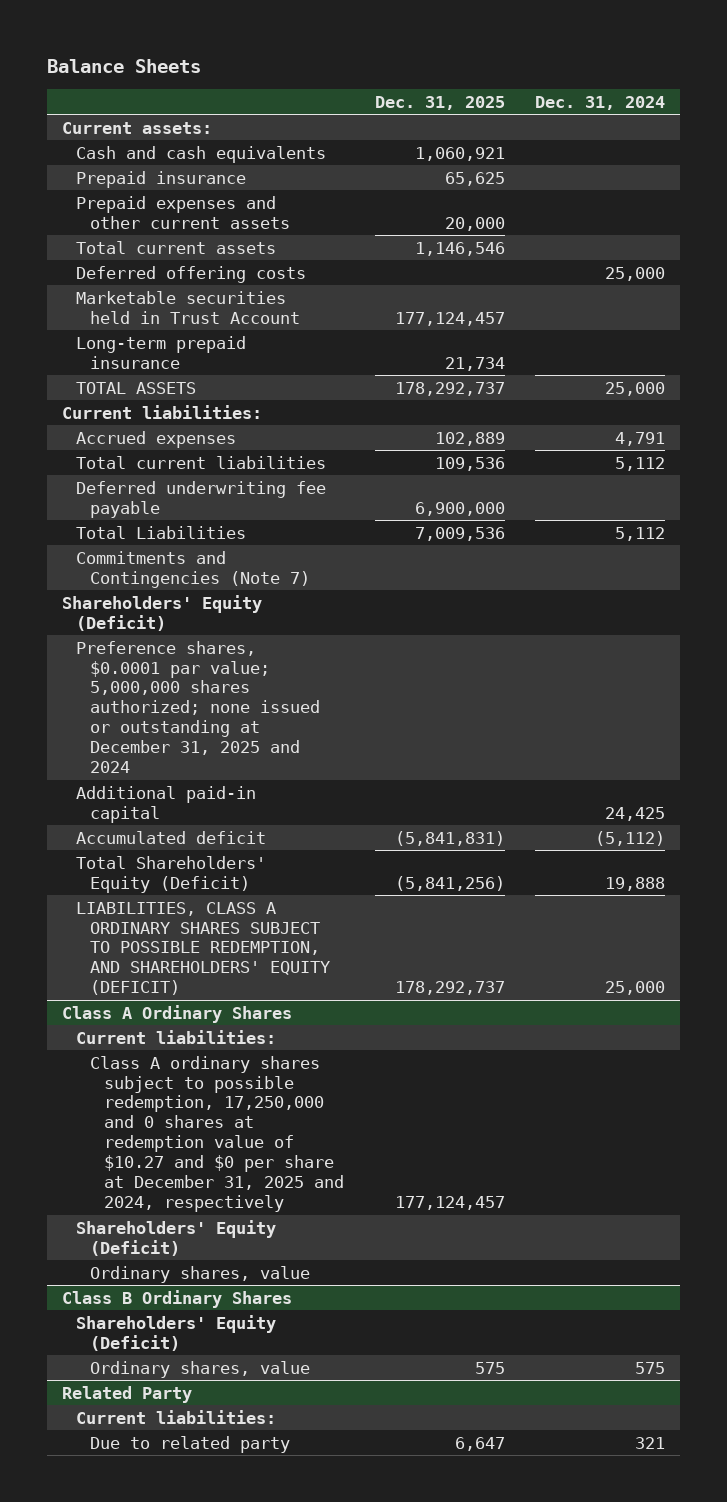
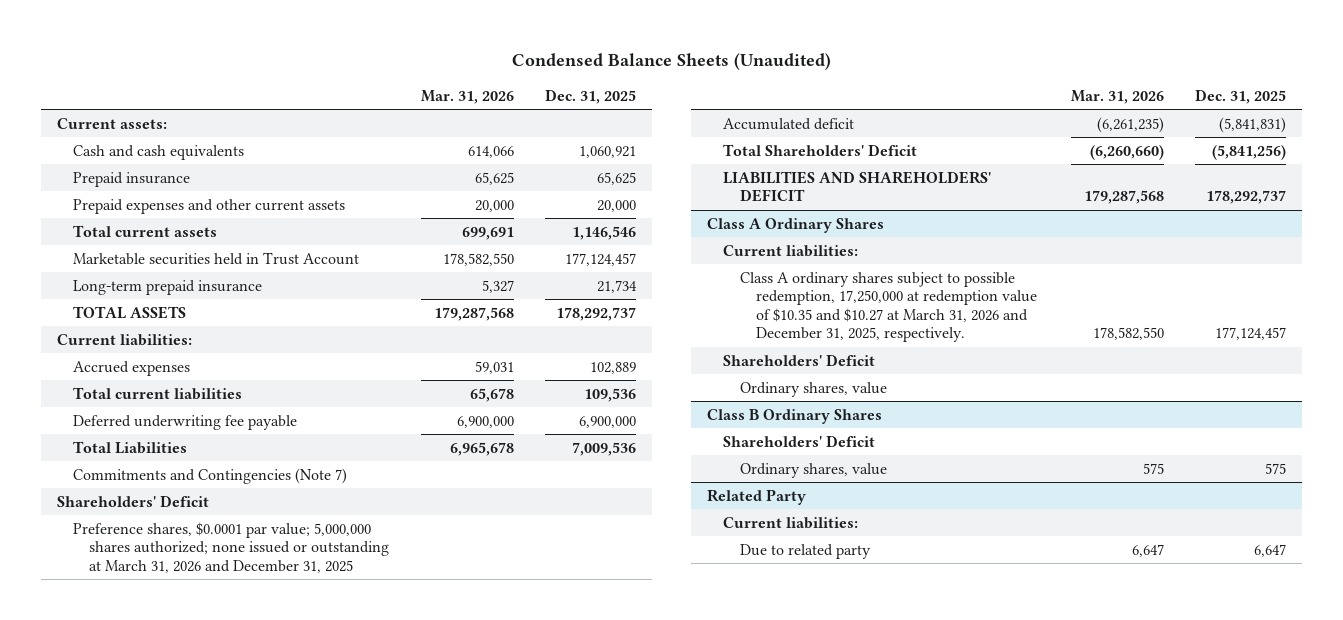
[46,58,201,73] Balance Sheets -> [511,52,831,70] Condensed Balance Sheets (Unaudited)
[535,95,666,110] Dec. 31, 2024 -> none
none -> [420,89,514,104] Mar. 31, 2026
[76,265,307,283] Deferred offering costs -> none
[76,785,257,823] Additional paid-in capital -> none
[61,594,262,631] Shareholders' Equity (Deficit) -> [57,494,210,507] Shareholders' Deficit
[76,640,321,774] Preference shares, $0.0001 par value; 5,000,000 shares authorized; none issued or outstanding at December 31, 2025 and 2024 -> [73,521,390,573] Preference shares, $0.0001 par value; 5,000,000 shares authorized; none issued or outstanding at March 31, 2026 and December 31, 2025
[76,855,267,893] Total Shareholders' Equity (Deficit) -> [723,143,918,156] Total Shareholders' Deficit
[76,901,331,996] LIABILITIES, CLASS A ORDINARY SHARES SUBJECT TO POSSIBLE REDEMPTION, AND SHAREHOLDERS' EQUITY (DEFICIT) -> [723,170,992,203] LIABILITIES AND SHAREHOLDERS' DEFICIT
[90,1055,345,1213] Class A ordinary shares subject to possible redemption, 17,250,000 and 0 shares at redemption value of $10.27 and $0 per share at December 31, 2025 and 2024, respectively -> [739,271,1037,343] Class A ordinary shares subject to possible redemption, 17,250,000 at redemption value of $10.35 and $10.27 at March 31, 2026 and December 31, 2025, respectively.
[76,1219,277,1256] Shareholders' Equity (Deficit) -> [723,353,876,366] Shareholders' Deficit
[76,1314,277,1351] Shareholders' Equity (Deficit) -> [723,434,876,447] Shareholders' Deficit

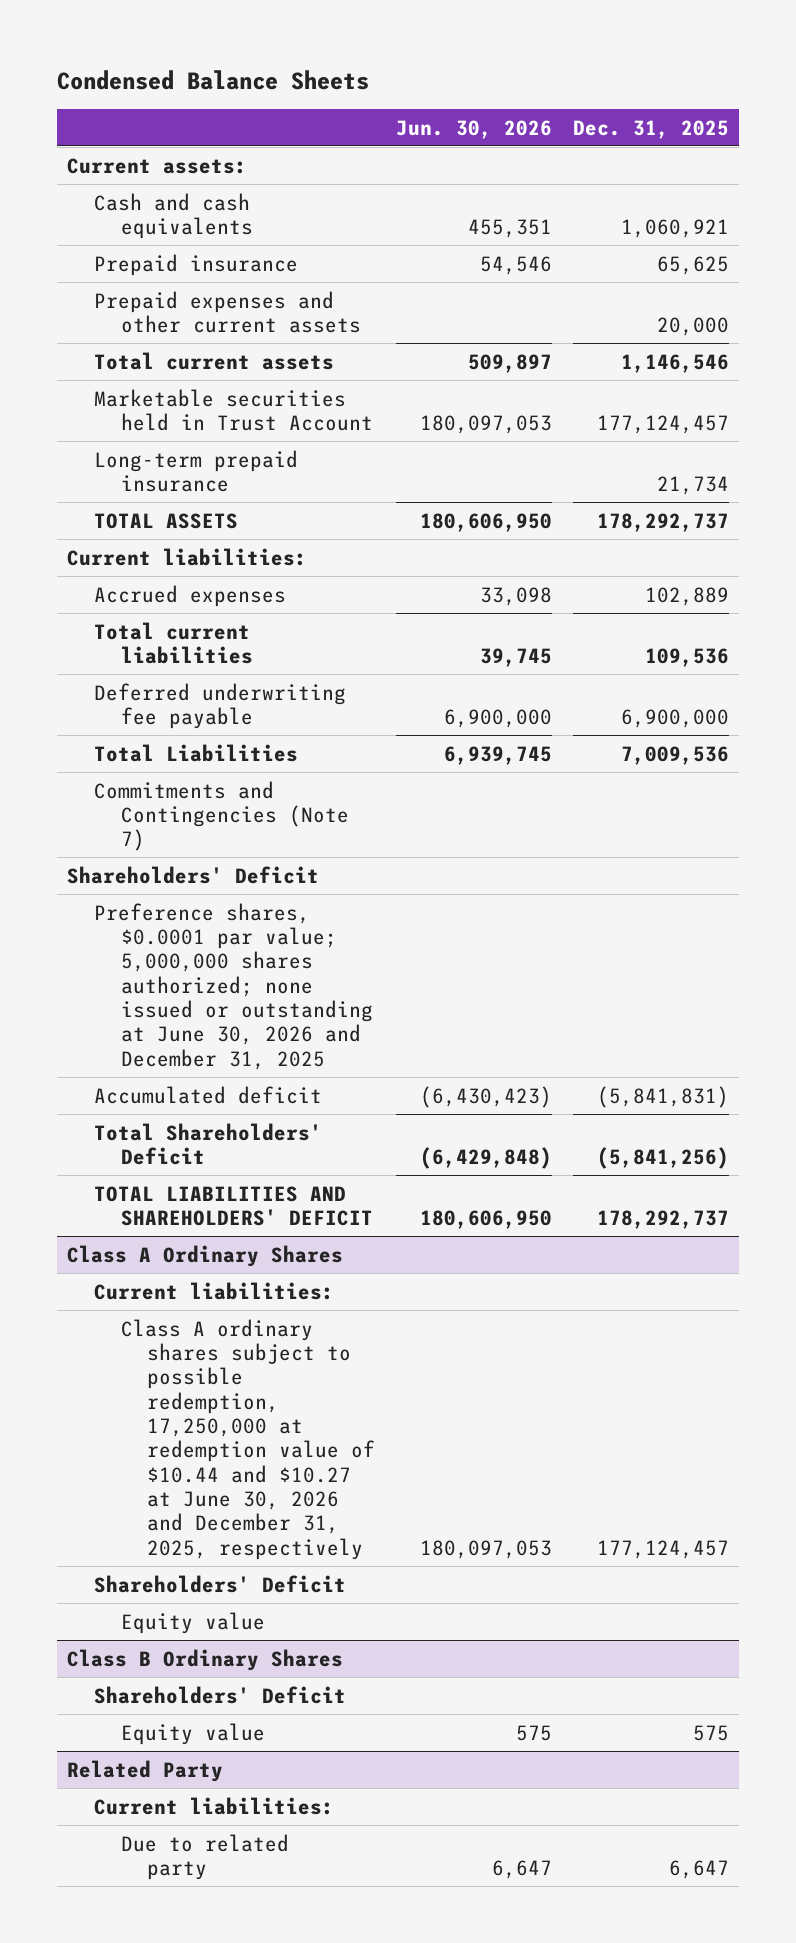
[511,52,831,70] Condensed Balance Sheets (Unaudited) -> [56,69,369,90] Condensed Balance Sheets
[420,89,514,104] Mar. 31, 2026 -> none
none -> [396,119,553,139] Jun. 30, 2026
[73,521,390,573] Preference shares, $0.0001 par value; 5,000,000 shares authorized; none issued or outstanding at March 31, 2026 and December 31, 2025 -> [93,902,373,1070] Preference shares, $0.0001 par value; 5,000,000 shares authorized; none issued or outstanding at June 30, 2026 and December 31, 2025
[723,170,992,203] LIABILITIES AND SHAREHOLDERS' DEFICIT -> [93,1185,373,1226] TOTAL LIABILITIES AND SHAREHOLDERS' DEFICIT
[739,271,1037,343] Class A ordinary shares subject to possible redemption, 17,250,000 at redemption value of $10.35 and $10.27 at March 31, 2026 and December 31, 2025, respectively. -> [120,1318,376,1560] Class A ordinary shares subject to possible redemption, 17,250,000 at redemption value of $10.44 and $10.27 at June 30, 2026 and December 31, 2025, respectively
[739,381,887,397] Ordinary shares, value -> [120,1611,265,1634] Equity value
[739,462,887,478] Ordinary shares, value -> [120,1722,265,1745] Equity value

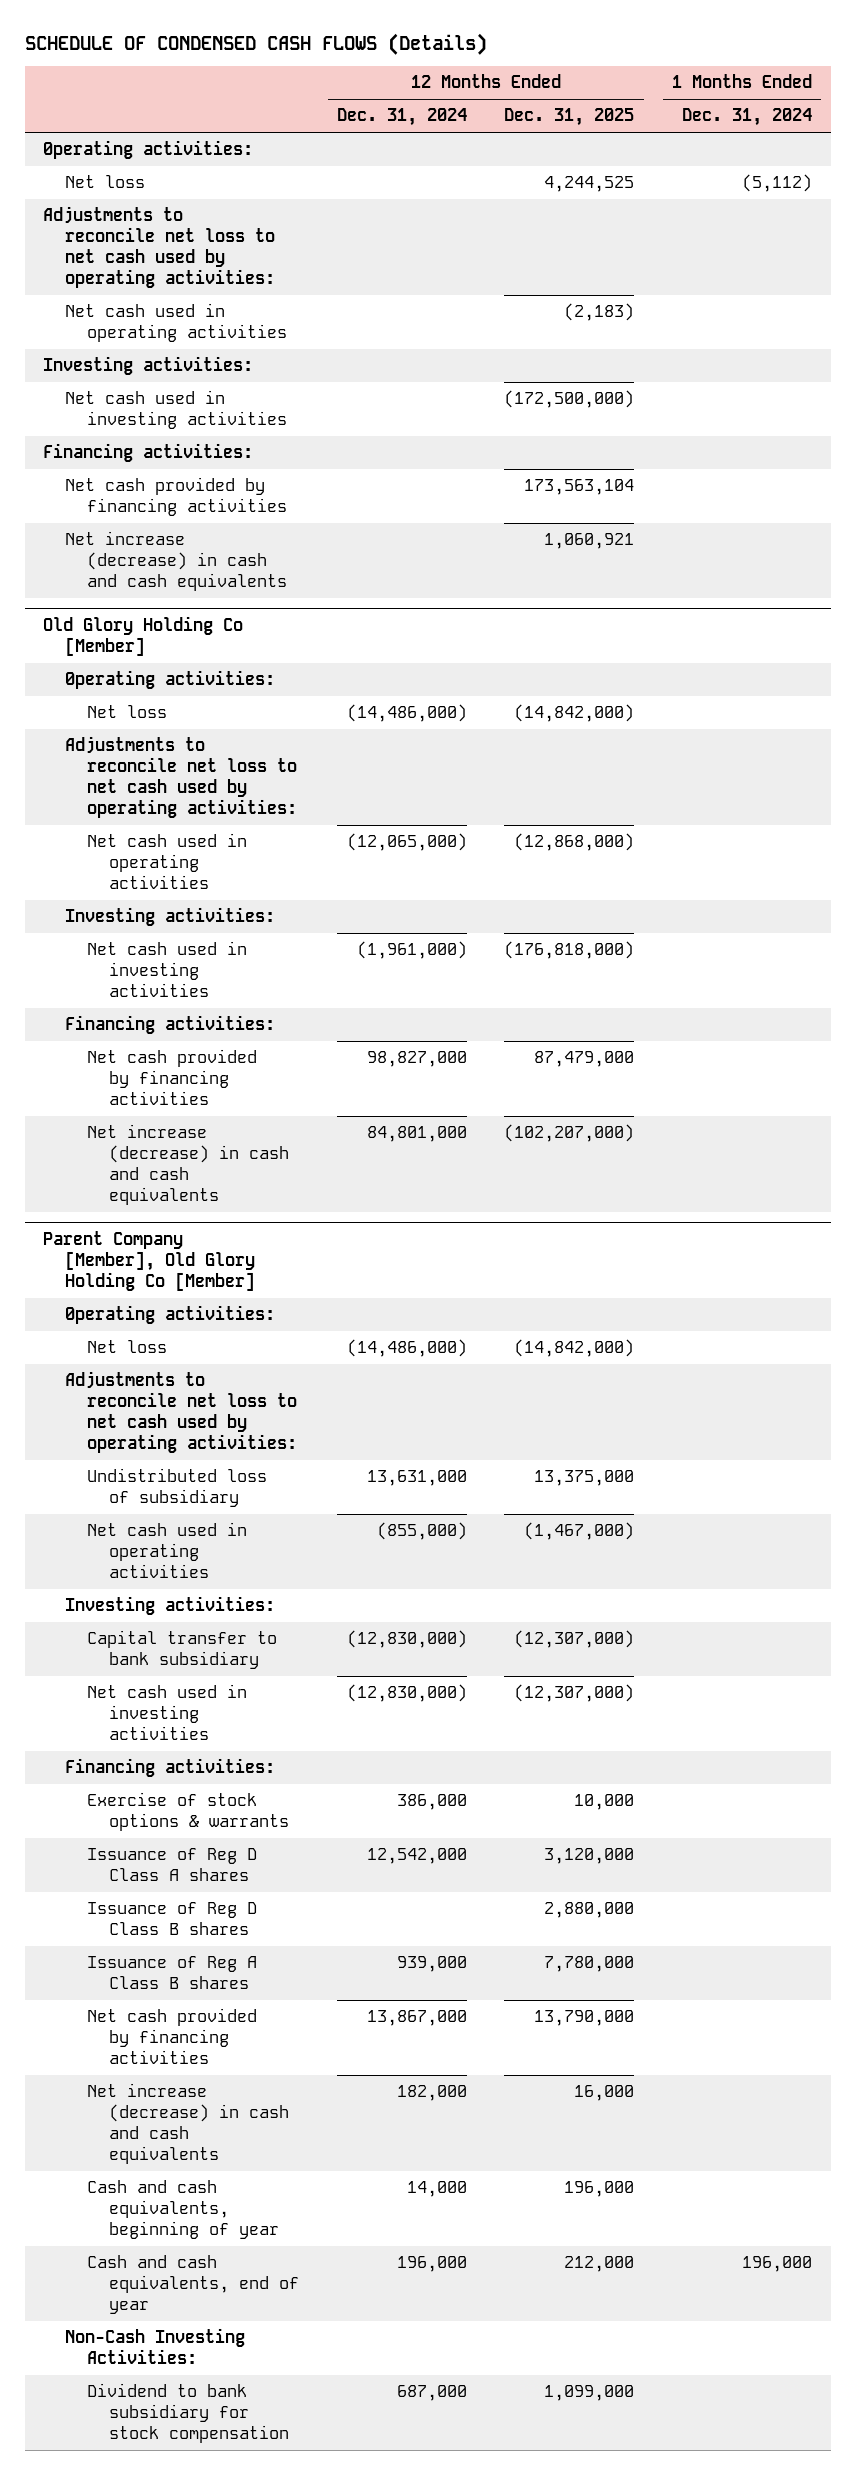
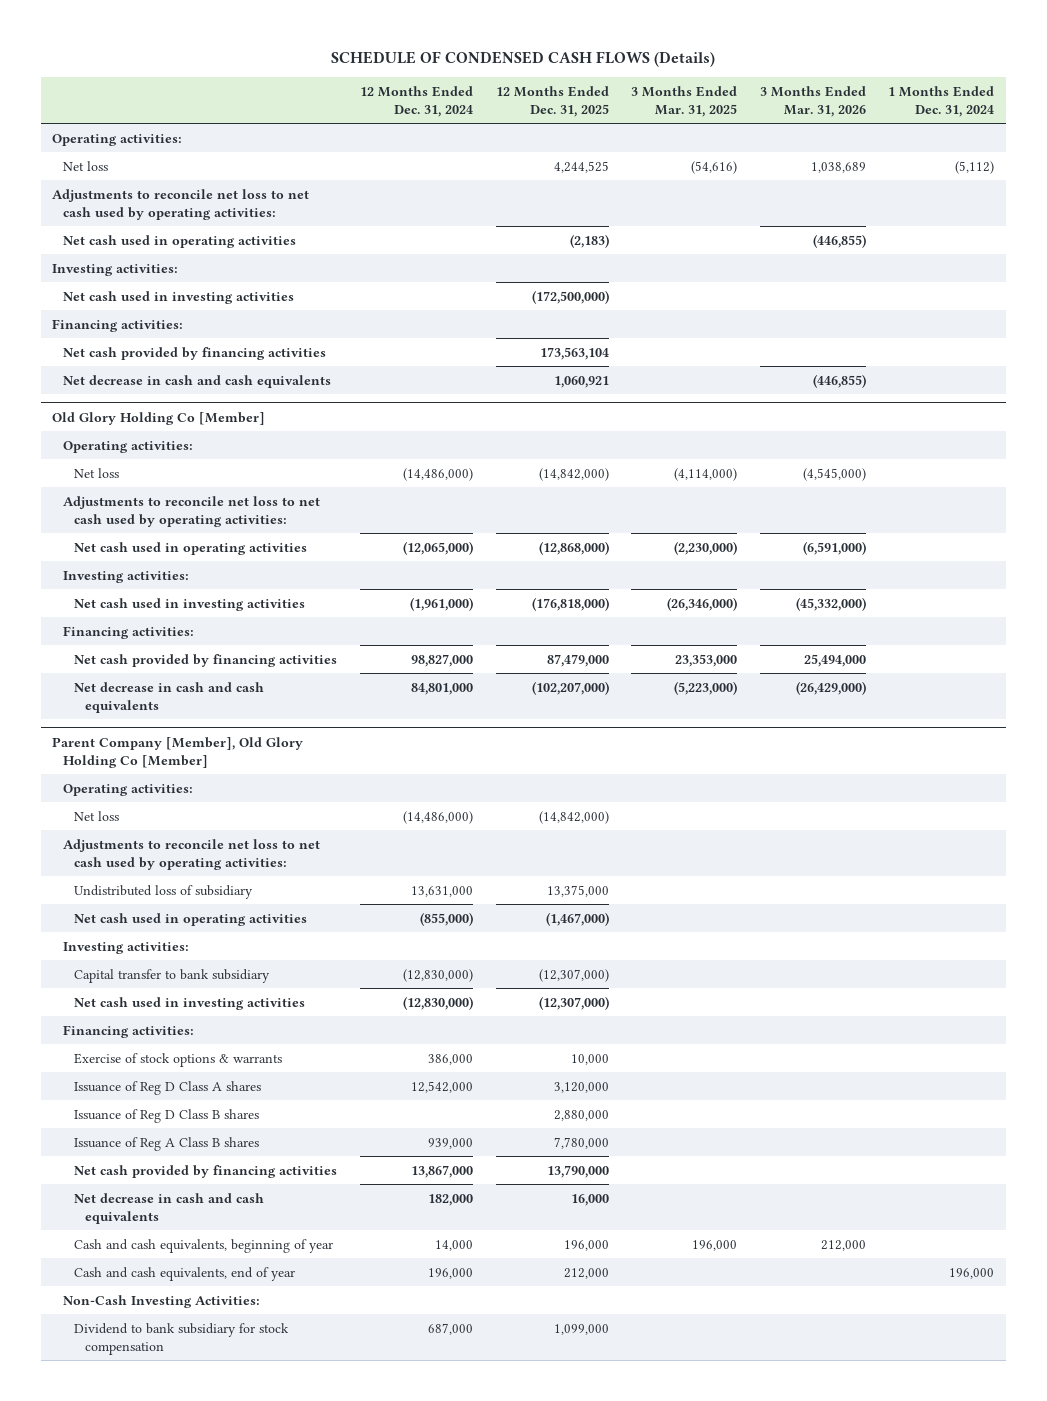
none -> [631,85,738,117] 3 Months Ended Mar. 31, 2025
none -> [759,85,866,117] 3 Months Ended Mar. 31, 2026
[43,140,254,160] 0perating activities: -> [52,133,183,146] Operating activities:
[65,531,288,592] Net increase (decrease) in cash and cash equivalents -> [63,374,332,388] Net decrease in cash and cash equivalents
[65,670,276,690] 0perating activities: -> [63,440,194,453] Operating activities:
[87,1124,290,1206] Net increase (decrease) in cash and cash equivalents -> [74,681,265,713] Net decrease in cash and cash equivalents
[65,1305,276,1325] 0perating activities: -> [63,783,194,796] Operating activities:
[87,2083,290,2165] Net increase (decrease) in cash and cash equivalents -> [74,1192,265,1224] Net decrease in cash and cash equivalents

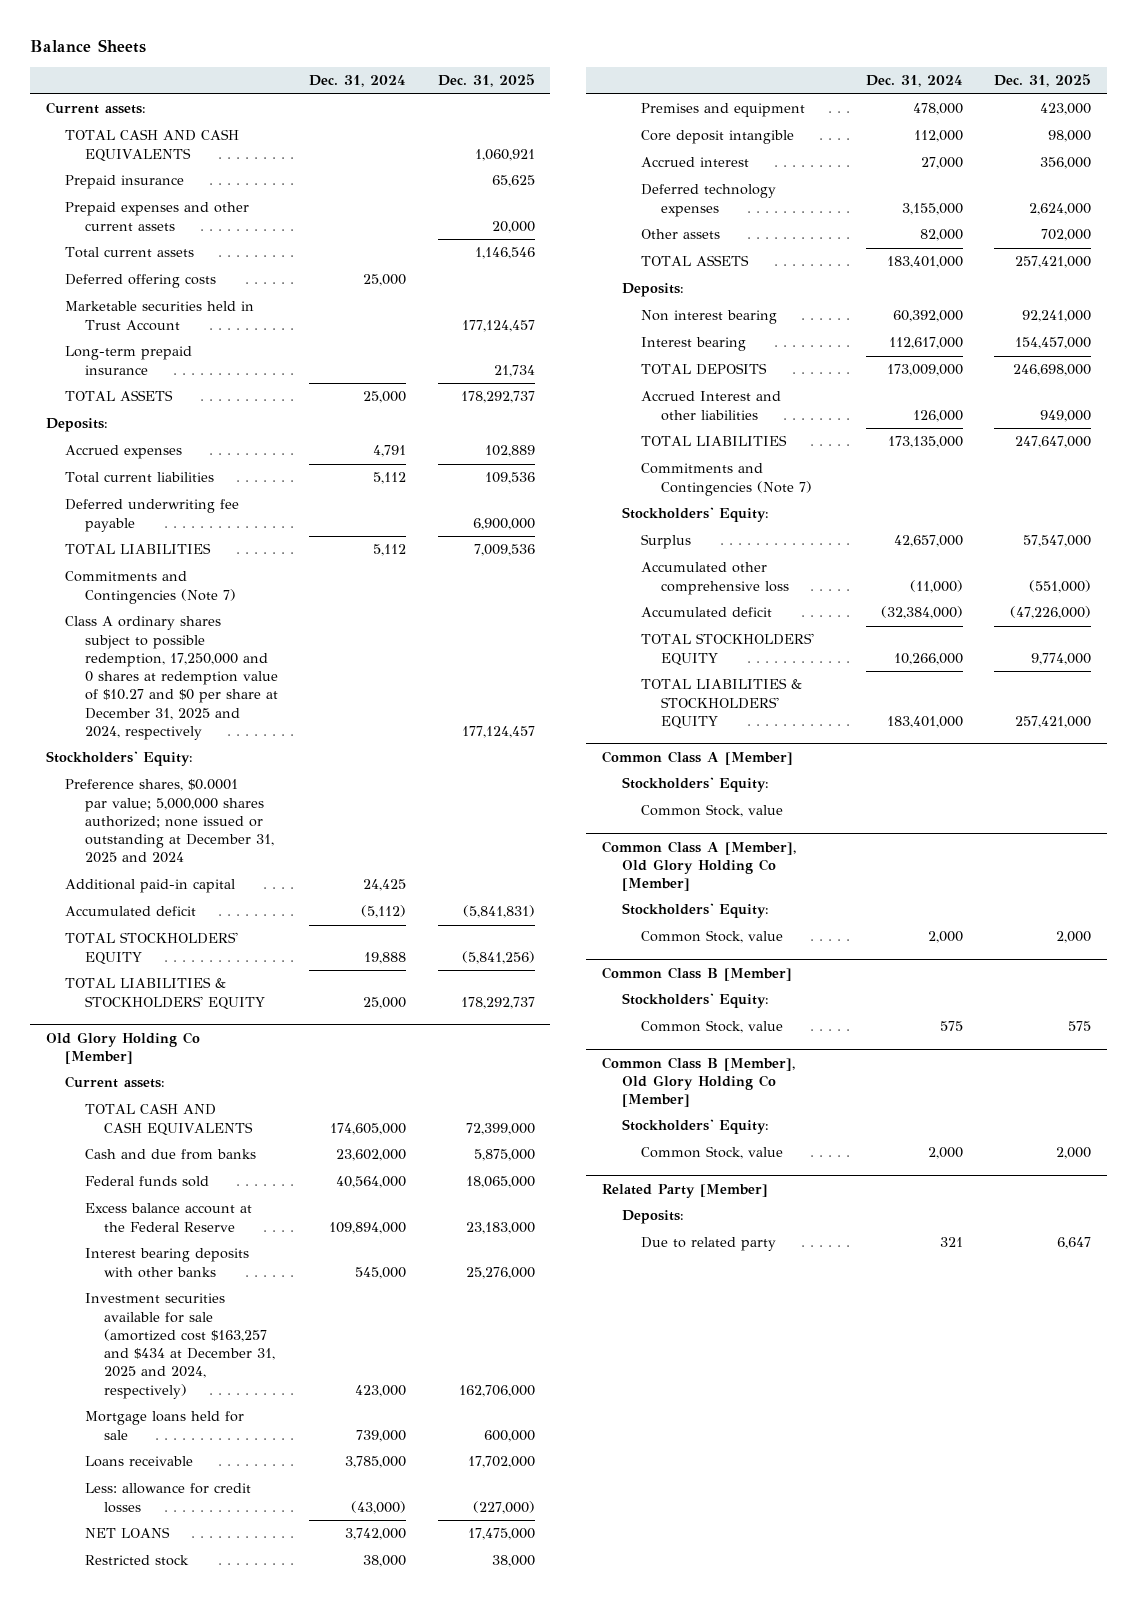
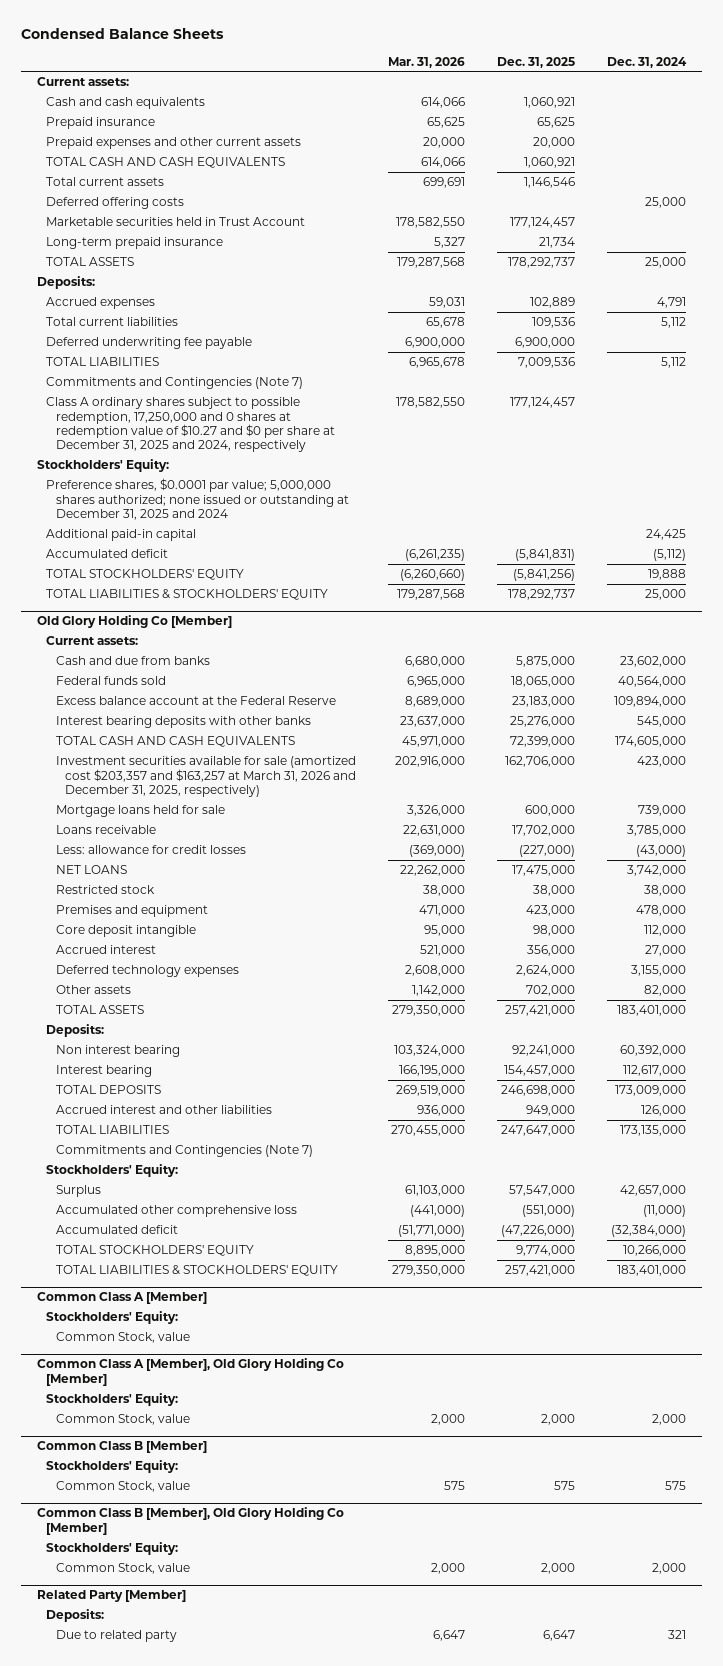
[30,39,147,54] Balance Sheets -> [20,28,224,40] Condensed Balance Sheets
none -> [388,56,466,68] Mar. 31, 2026
none -> [46,97,206,110] Cash and cash equivalents
[65,129,240,162] TOTAL CASH AND CASH EQUIVALENTS -> [46,157,286,169] TOTAL CASH AND CASH EQUIVALENTS
[84,1103,254,1136] TOTAL CASH AND CASH EQUIVALENTS -> [55,736,295,748] TOTAL CASH AND CASH EQUIVALENTS
[84,1293,276,1399] Investment securities available for sale (amortized cost $163,257 and $434 at December 31, 2025 and 2024, respectively) -> [55,756,357,797] Investment securities available for sale (amortized cost $203,357 and $163,257 at March 31, 2026 and December 31, 2025, respectively)
[641,391,782,421] Accrued Interest and other liabilities -> [55,1105,272,1115] Accrued interest and other liabilities

